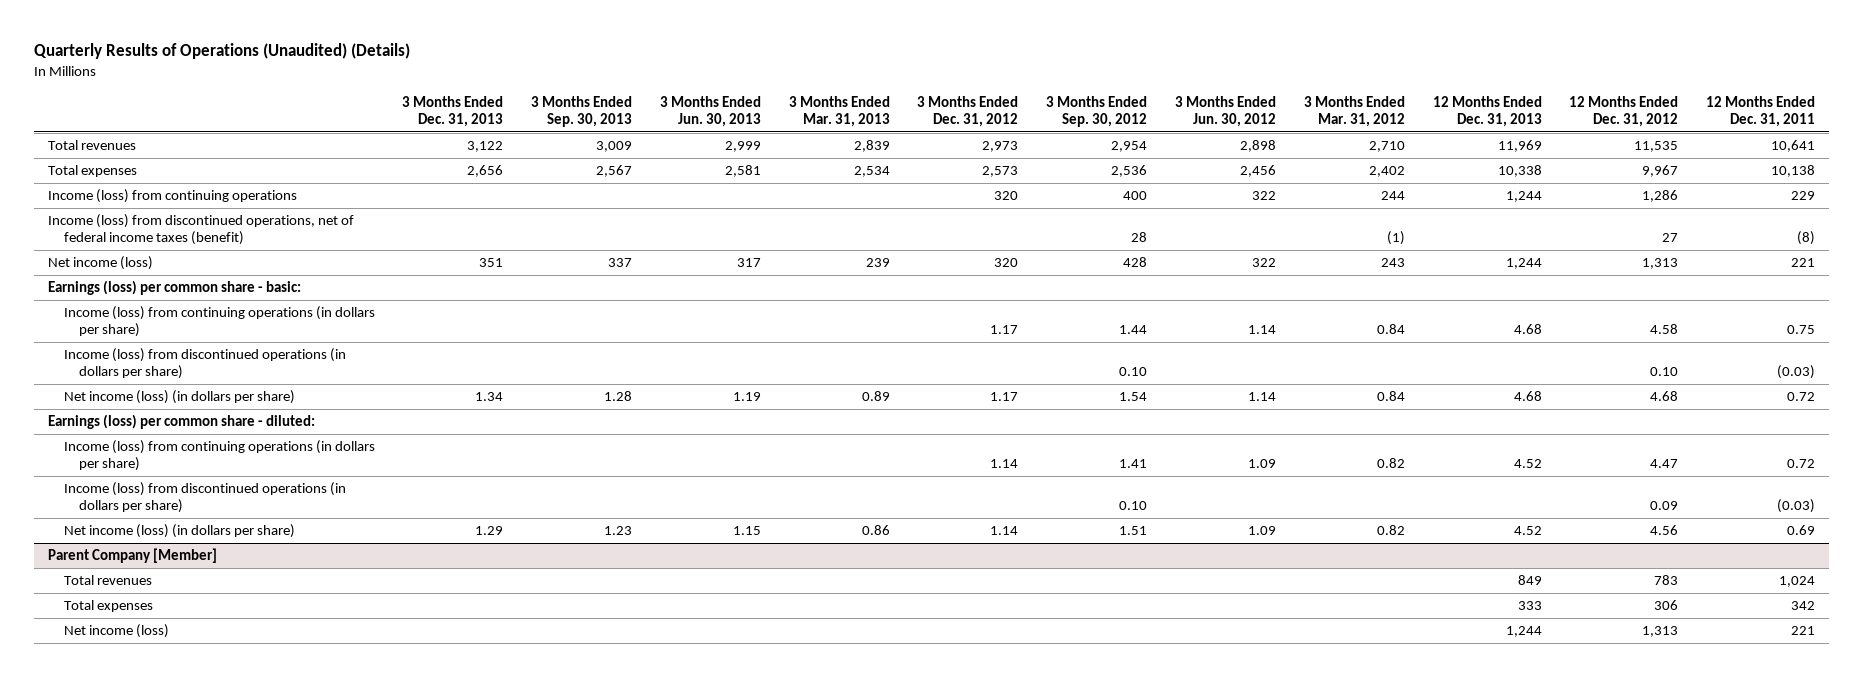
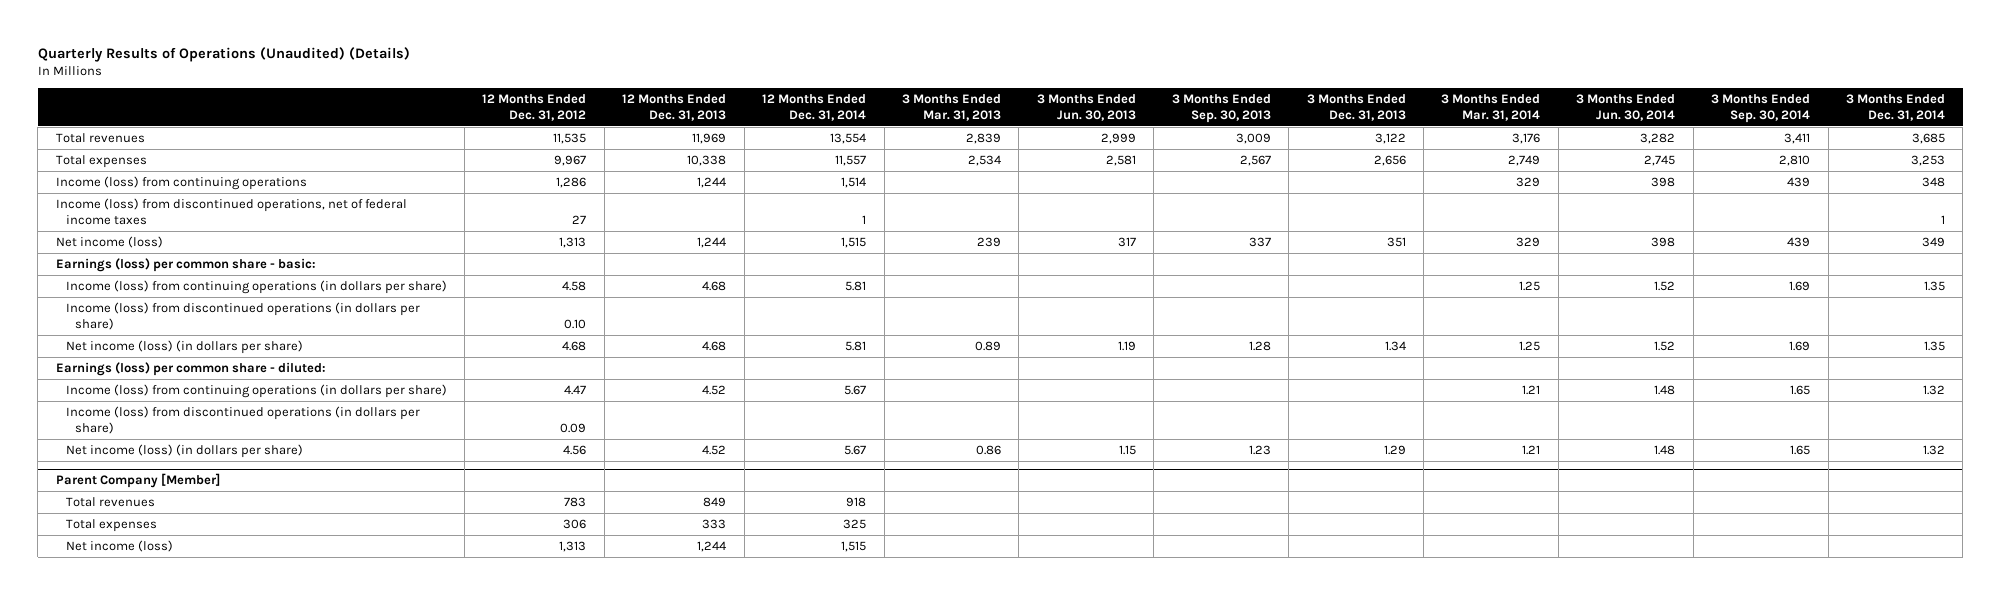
[917,96,1019,127] 3 Months Ended Dec. 31, 2012 -> none
[1046,96,1148,127] 3 Months Ended Sep. 30, 2012 -> none
[1175,96,1277,127] 3 Months Ended Jun. 30, 2012 -> none
[1303,96,1405,127] 3 Months Ended Mar. 31, 2012 -> none
[1706,96,1816,127] 12 Months Ended Dec. 31, 2011 -> none
none -> [762,93,867,121] 12 Months Ended Dec. 31, 2014
none -> [1441,93,1541,121] 3 Months Ended Mar. 31, 2014
none -> [1576,93,1676,121] 3 Months Ended Jun. 30, 2014
none -> [1711,93,1811,123] 3 Months Ended Sep. 30, 2014
none -> [1845,93,1945,121] 3 Months Ended Dec. 31, 2014
[48,214,355,245] Income (loss) from discontinued operations, net of federal income taxes (benefit) -> [55,197,407,225] Income (loss) from discontinued operations, net of federal income taxes

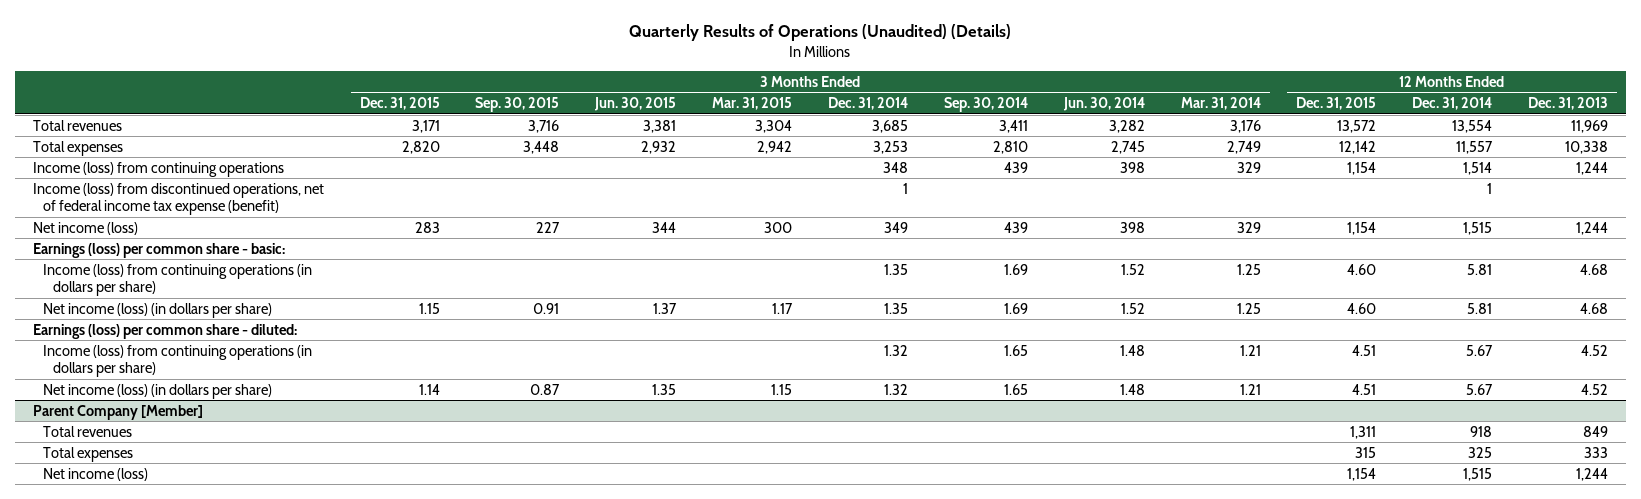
[482,93,587,121] 12 Months Ended Dec. 31, 2012 -> none
[902,93,1002,121] 3 Months Ended Mar. 31, 2013 -> none
[1036,93,1136,121] 3 Months Ended Jun. 30, 2013 -> none
[1171,93,1271,123] 3 Months Ended Sep. 30, 2013 -> none
[1306,93,1406,121] 3 Months Ended Dec. 31, 2013 -> none
none -> [359,97,440,111] Dec. 31, 2015
none -> [475,97,560,113] Sep. 30, 2015
none -> [594,97,677,112] Jun. 30, 2015
none -> [712,97,793,111] Mar. 31, 2015
none -> [1296,97,1377,111] Dec. 31, 2015
[55,197,407,225] Income (loss) from discontinued operations, net of federal income taxes -> [32,182,324,216] Income (loss) from discontinued operations, net of federal income tax expense (benefit)
[65,301,420,330] Income (loss) from discontinued operations (in dollars per share) -> none
[65,405,420,434] Income (loss) from discontinued operations (in dollars per share) -> none

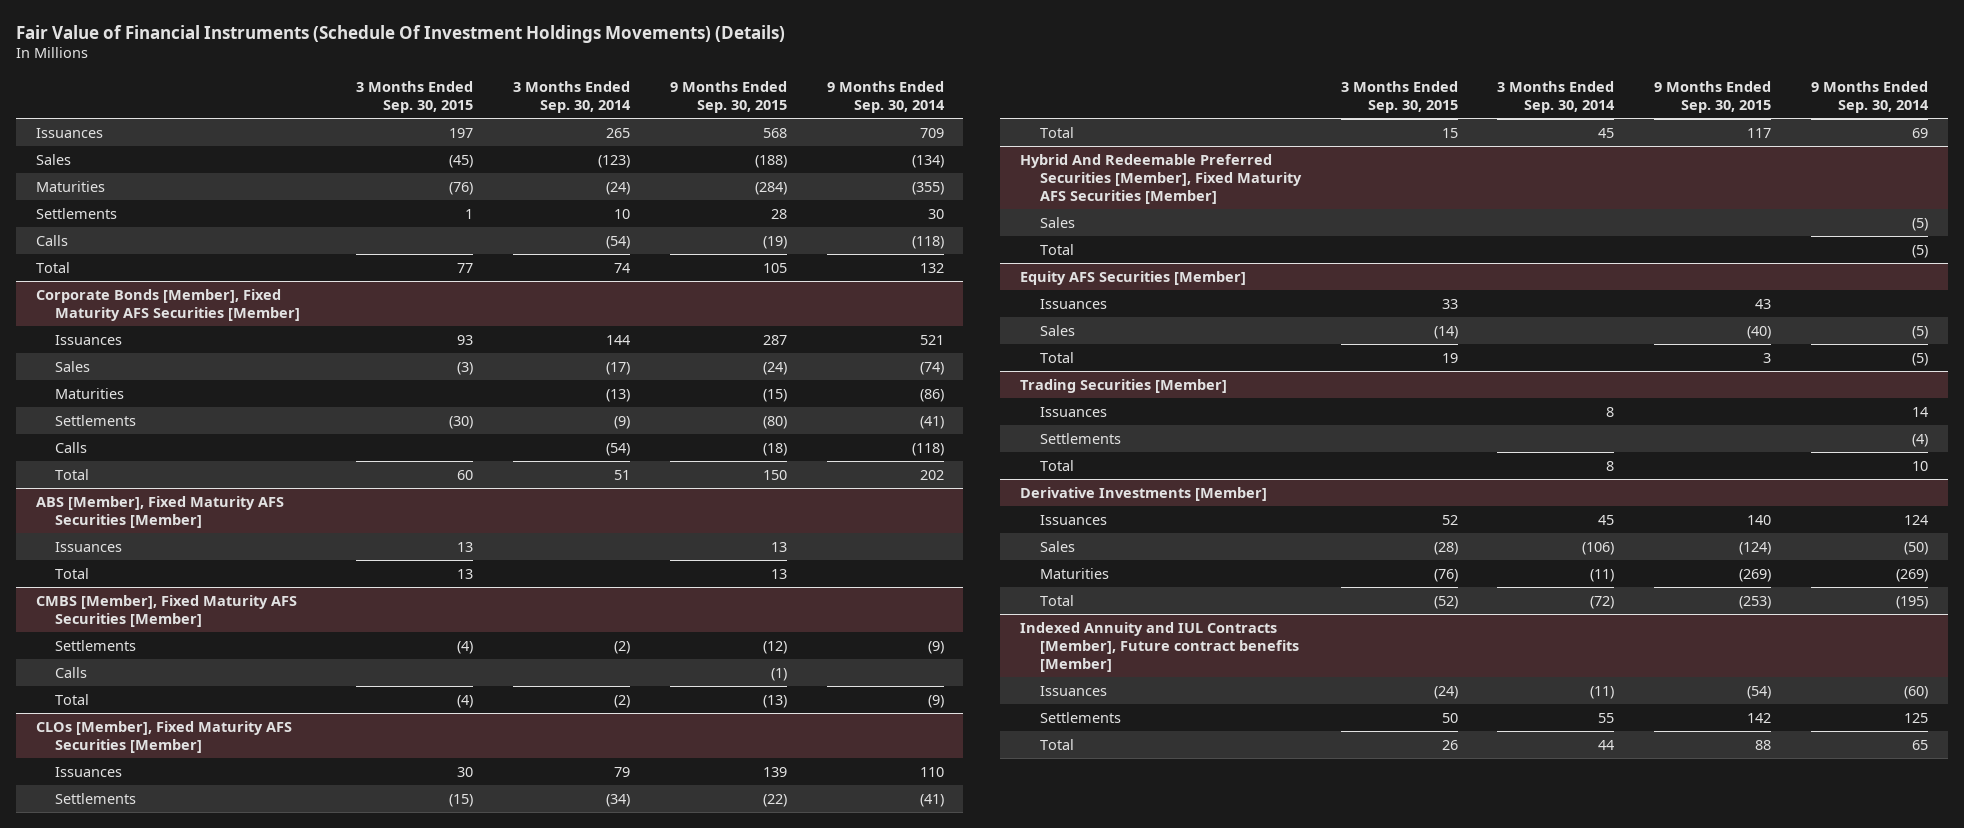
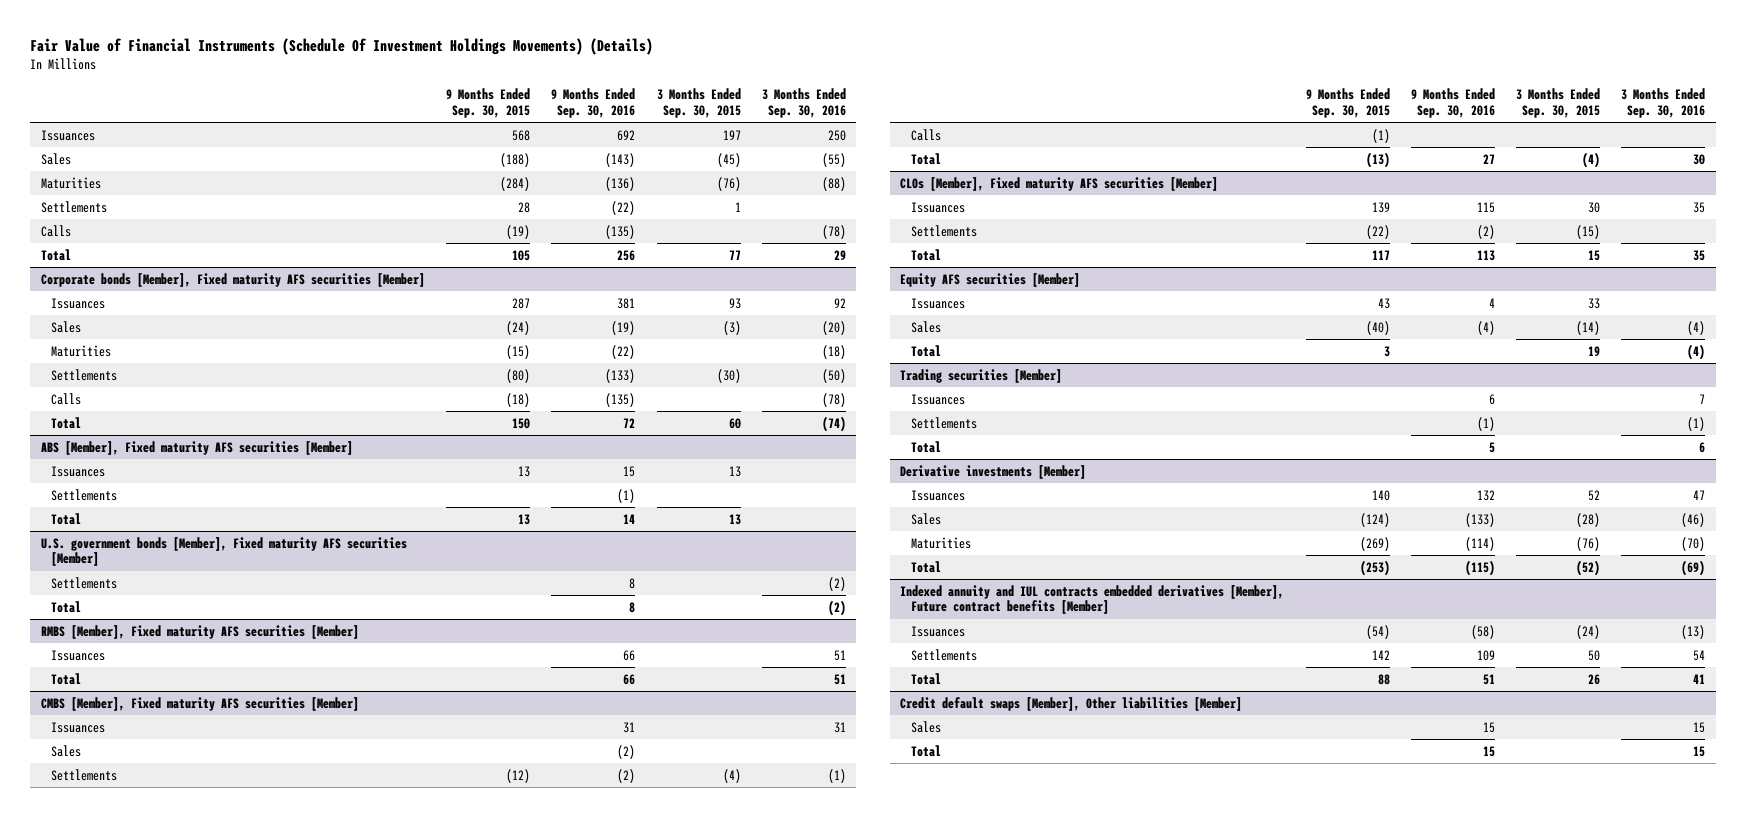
[512,80,631,114] 3 Months Ended Sep. 30, 2014 -> none
[826,80,945,114] 9 Months Ended Sep. 30, 2014 -> none
none -> [551,87,636,118] 9 Months Ended Sep. 30, 2016
none -> [761,87,846,118] 3 Months Ended Sep. 30, 2016
[35,288,301,321] Corporate Bonds [Member], Fixed Maturity AFS Securities [Member] -> [40,272,425,287] Corporate bonds [Member], Fixed maturity AFS securities [Member]
[35,495,284,528] ABS [Member], Fixed Maturity AFS Securities [Member] -> [40,440,353,455] ABS [Member], Fixed maturity AFS securities [Member]
none -> [51,488,118,501] Settlements
none -> [40,536,407,567] U.S. government bonds [Member], Fixed maturity AFS securities [Member]
none -> [51,576,118,589] Settlements
none -> [51,600,82,613] Total
none -> [40,624,359,639] RMBS [Member], Fixed maturity AFS securities [Member]
none -> [51,649,106,661] Issuances
none -> [51,672,82,685] Total
[35,594,297,627] CMBS [Member], Fixed Maturity AFS Securities [Member] -> [40,696,359,711] CMBS [Member], Fixed maturity AFS securities [Member]
none -> [51,721,106,733] Issuances
none -> [51,744,82,757] Sales
[35,720,292,753] CLOs [Member], Fixed Maturity AFS Securities [Member] -> [900,176,1219,191] CLOs [Member], Fixed maturity AFS securities [Member]
[1020,153,1302,205] Hybrid And Redeemable Preferred Securities [Member], Fixed Maturity AFS Securities [Member] -> none
[1039,216,1075,228] Sales -> none
[1039,243,1074,255] Total -> none
[1020,270,1247,285] Equity AFS Securities [Member] -> [900,272,1081,287] Equity AFS securities [Member]
[1020,378,1228,393] Trading Securities [Member] -> [900,368,1063,383] Trading securities [Member]
[1020,486,1268,501] Derivative Investments [Member] -> [900,464,1087,479] Derivative investments [Member]
[1020,621,1299,673] Indexed Annuity and IUL Contracts [Member], Future contract benefits [Member] -> [900,584,1285,615] Indexed annuity and IUL contracts embedded derivatives [Member], Future contract benefits [Member]
none -> [900,696,1243,711] Credit default swaps [Member], Other liabilities [Member]
none -> [910,720,941,733] Sales
none -> [910,744,941,757] Total

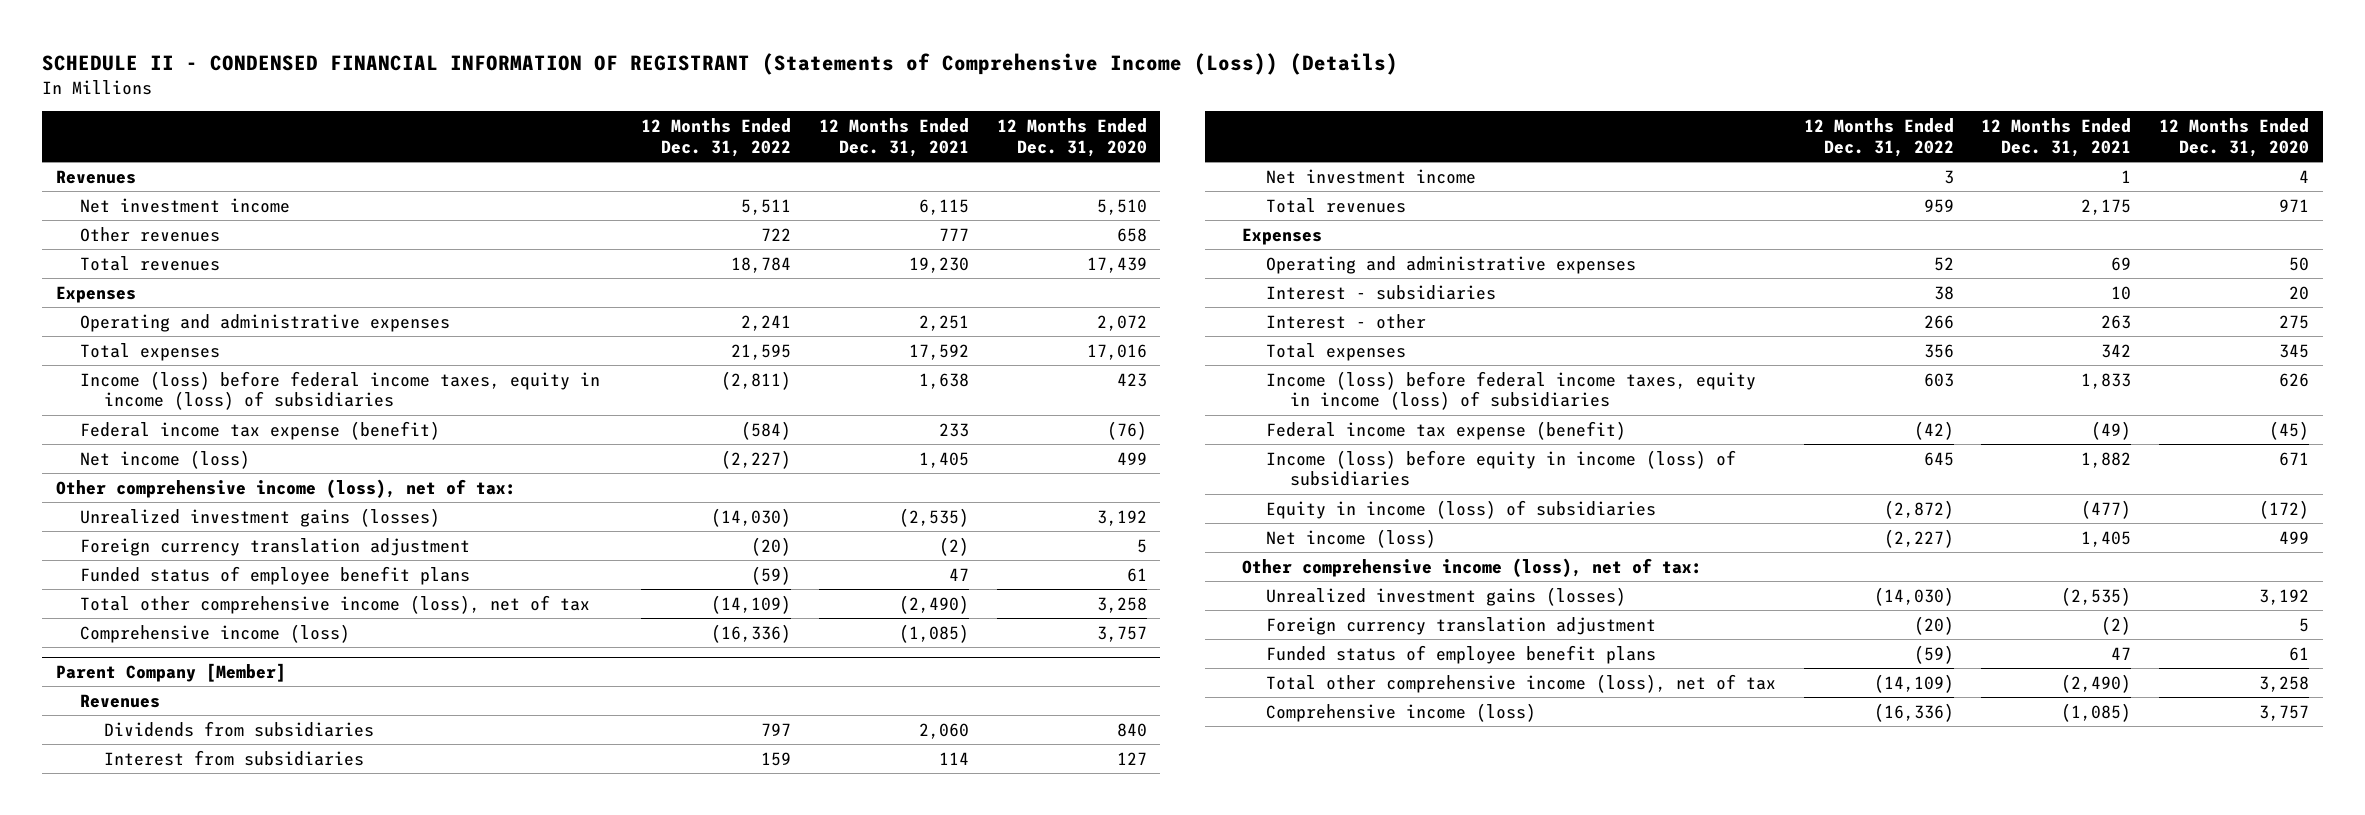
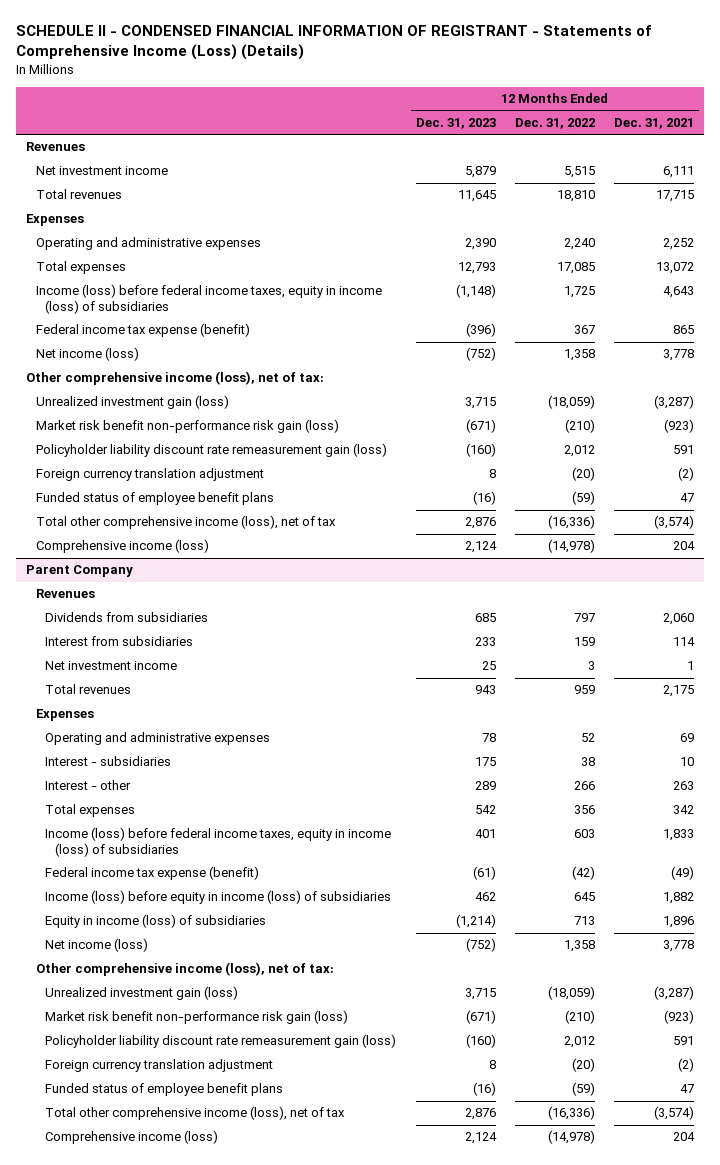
[42,52,1399,75] SCHEDULE II - CONDENSED FINANCIAL INFORMATION OF REGISTRANT (Statements of Comprehensive Income (Loss)) (Details) -> [16,25,653,61] SCHEDULE II - CONDENSED FINANCIAL INFORMATION OF REGISTRANT - Statements of Comprehensive Income (Loss) (Details)
[996,118,1147,157] 12 Months Ended Dec. 31, 2020 -> none
none -> [415,117,496,129] Dec. 31, 2023
[79,226,220,242] Other revenues -> none
[741,198,792,215] 5,511 -> [563,166,595,179] 5,515
[918,198,969,215] 6,115 -> [663,166,695,179] 6,111
[731,256,792,273] 18,784 -> [556,190,595,203] 18,810
[908,256,969,273] 19,230 -> [656,190,695,203] 17,715
[741,314,792,331] 2,241 -> [563,238,595,251] 2,240
[918,314,969,331] 2,251 -> [663,238,695,251] 2,252
[731,343,792,360] 21,595 -> [556,262,595,275] 17,085
[908,343,969,360] 17,592 -> [656,262,695,275] 13,072
[721,370,792,390] (2,811) -> [563,286,595,299] 1,725
[918,372,969,389] 1,638 -> [663,286,695,299] 4,643
[741,420,792,440] (584) -> [573,325,595,335] 367
[938,422,969,437] 233 -> [673,325,695,335] 865
[721,449,792,469] (2,227) -> [563,349,595,362] 1,358
[918,451,969,468] 1,405 -> [663,349,695,362] 3,778
[79,507,440,527] Unrealized investment gains (losses) -> [35,395,229,410] Unrealized investment gain (loss)
[711,507,792,527] (14,030) -> [547,395,595,410] (18,059)
[898,507,969,527] (2,535) -> [654,395,695,410] (3,287)
none -> [35,419,339,434] Market risk benefit non-performance risk gain (loss)
none -> [35,443,387,458] Policyholder liability discount rate remeasurement gain (loss)
[711,594,792,614] (14,109) -> [547,515,595,530] (16,336)
[898,594,969,614] (2,490) -> [654,515,695,530] (3,574)
[711,623,792,643] (16,336) -> [547,539,595,554] (14,978)
[898,623,969,643] (1,085) -> [673,541,696,551] 204
[56,663,287,683] Parent Company [Member] -> [25,565,133,578] Parent Company
[1883,499,1954,519] (2,872) -> [573,916,595,926] 713
[2081,499,2132,519] (477) -> [663,916,695,929] 1,896
[1883,528,1954,548] (2,227) -> [563,940,595,953] 1,358
[2081,530,2132,547] 1,405 -> [663,940,695,953] 3,778
[1266,586,1627,606] Unrealized investment gains (losses) -> [45,986,239,1001] Unrealized investment gain (loss)
[1873,586,1954,606] (14,030) -> [547,986,595,1001] (18,059)
[2061,586,2132,606] (2,535) -> [654,986,695,1001] (3,287)
none -> [45,1010,349,1025] Market risk benefit non-performance risk gain (loss)
none -> [45,1034,397,1049] Policyholder liability discount rate remeasurement gain (loss)
[1873,673,1954,693] (14,109) -> [547,1106,595,1121] (16,336)
[2061,673,2132,693] (2,490) -> [654,1106,695,1121] (3,574)
[1873,702,1954,722] (16,336) -> [547,1130,595,1145] (14,978)
[2061,702,2132,722] (1,085) -> [673,1132,696,1142] 204

